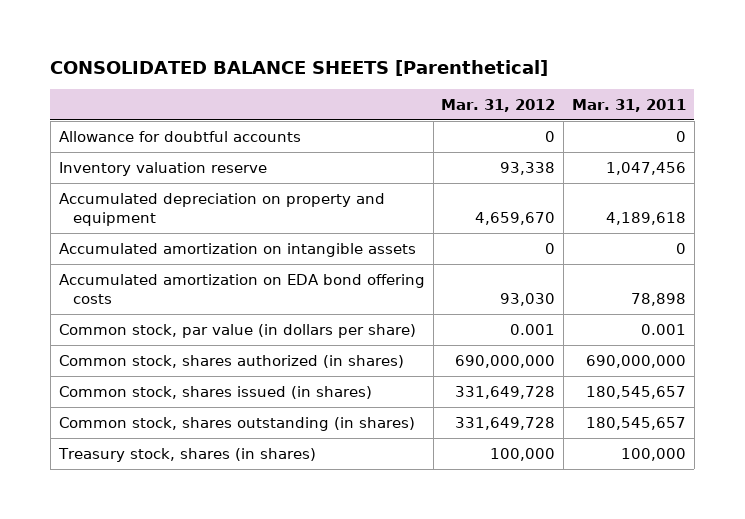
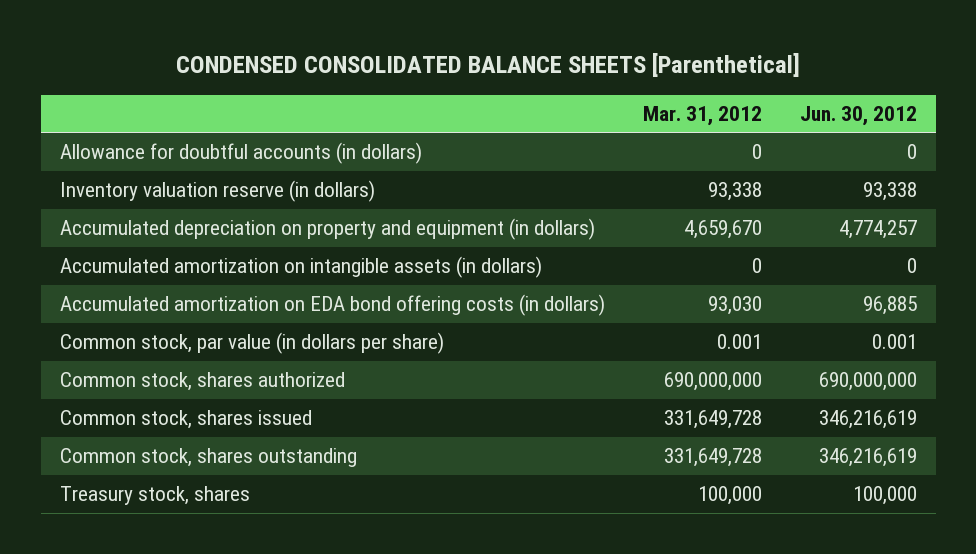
[50,59,549,76] CONSOLIDATED BALANCE SHEETS [Parenthetical] -> [176,53,801,78] CONDENSED CONSOLIDATED BALANCE SHEETS [Parenthetical]
[572,98,687,112] Mar. 31, 2011 -> none
none -> [799,105,917,126] Jun. 30, 2012
[58,130,301,142] Allowance for doubtful accounts -> [59,142,422,165] Allowance for doubtful accounts (in dollars)
[58,161,267,176] Inventory valuation reserve -> [59,180,375,203] Inventory valuation reserve (in dollars)
[58,192,385,227] Accumulated depreciation on property and equipment -> [59,218,595,241] Accumulated depreciation on property and equipment (in dollars)
[58,242,416,257] Accumulated amortization on intangible assets -> [59,256,542,279] Accumulated amortization on intangible assets (in dollars)
[58,273,425,305] Accumulated amortization on EDA bond offering costs -> [59,294,605,317] Accumulated amortization on EDA bond offering costs (in dollars)
[58,354,404,368] Common stock, shares authorized (in shares) -> [59,372,345,392] Common stock, shares authorized
[58,385,372,399] Common stock, shares issued (in shares) -> [59,410,312,430] Common stock, shares issued
[58,416,415,431] Common stock, shares outstanding (in shares) -> [59,448,357,468] Common stock, shares outstanding
[57,447,316,462] Treasury stock, shares (in shares) -> [59,486,250,506] Treasury stock, shares

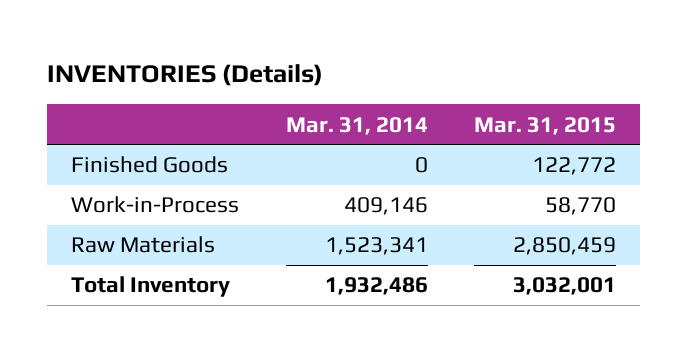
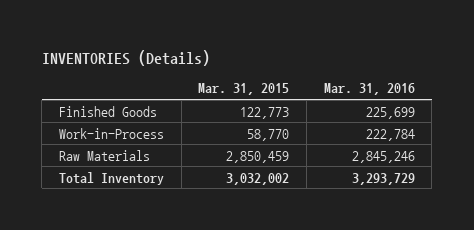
[285,116,428,135] Mar. 31, 2014 -> none
none -> [323,83,415,96] Mar. 31, 2016
[532,157,617,176] 122,772 -> [240,106,290,119] 122,773
[513,277,617,296] 3,032,001 -> [226,172,290,185] 3,032,002

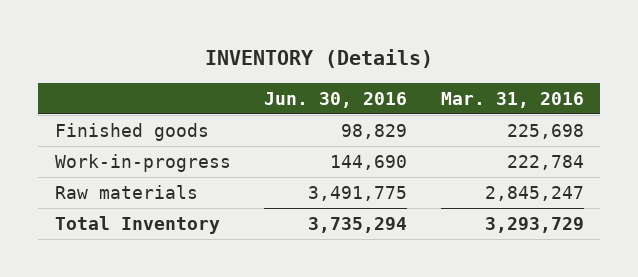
[41,50,210,67] INVENTORIES (Details) -> [205,49,434,69] INVENTORY (Details)
[198,83,290,96] Mar. 31, 2015 -> none
none -> [264,91,408,108] Jun. 30, 2016
[59,105,158,117] Finished Goods -> [54,123,209,142] Finished goods
[365,106,415,119] 225,699 -> [506,124,584,140] 225,698
[59,127,165,139] Work-in-Process -> [54,154,231,173] Work-in-progress
[59,149,151,161] Raw Materials -> [54,185,198,200] Raw materials
[351,150,415,163] 2,845,246 -> [484,186,584,202] 2,845,247

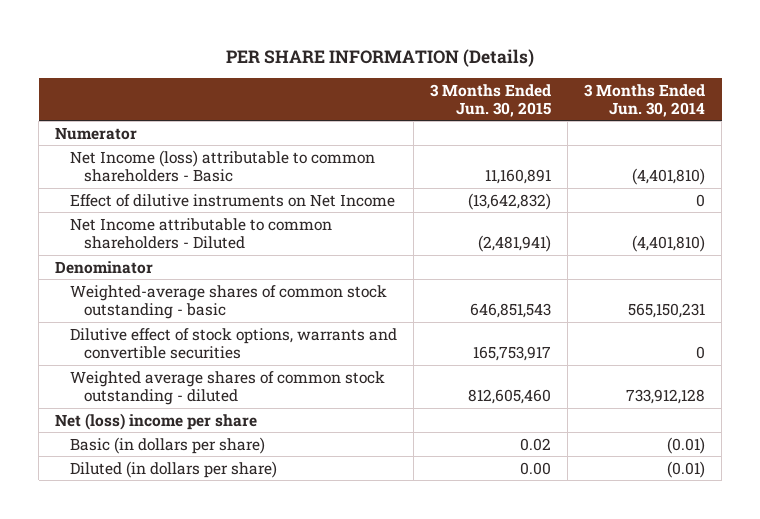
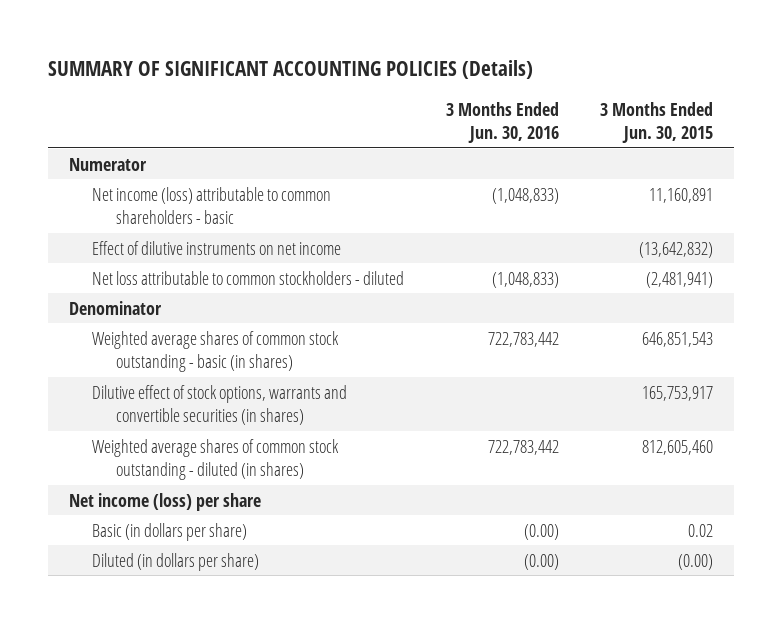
[226,48,535,67] PER SHARE INFORMATION (Details) -> [48,60,534,80] SUMMARY OF SIGNIFICANT ACCOUNTING POLICIES (Details)
[584,83,706,117] 3 Months Ended Jun. 30, 2014 -> none
none -> [445,101,559,143] 3 Months Ended Jun. 30, 2016
[69,149,375,182] Net Income (loss) attributable to common shareholders - Basic -> [92,186,332,224] Net income (loss) attributable to common shareholders - basic
[69,193,395,207] Effect of dilutive instruments on Net Income -> [92,240,342,255] Effect of dilutive instruments on net income
[69,217,332,249] Net Income attributable to common shareholders - Diluted -> [92,270,405,285] Net loss attributable to common stockholders - diluted
[69,284,387,319] Weighted-average shares of common stock outstanding - basic -> [92,330,340,372] Weighted average shares of common stock outstanding - basic (in shares)
[69,327,397,359] Dilutive effect of stock options, warrants and convertible securities -> [92,384,348,425] Dilutive effect of stock options, warrants and convertible securities (in shares)
[69,370,385,405] Weighted average shares of common stock outstanding - diluted -> [92,438,340,480] Weighted average shares of common stock outstanding - diluted (in shares)
[55,412,258,430] Net (loss) income per share -> [69,492,262,511] Net income (loss) per share
[519,461,551,475] 0.00 -> [678,553,714,570] (0.00)

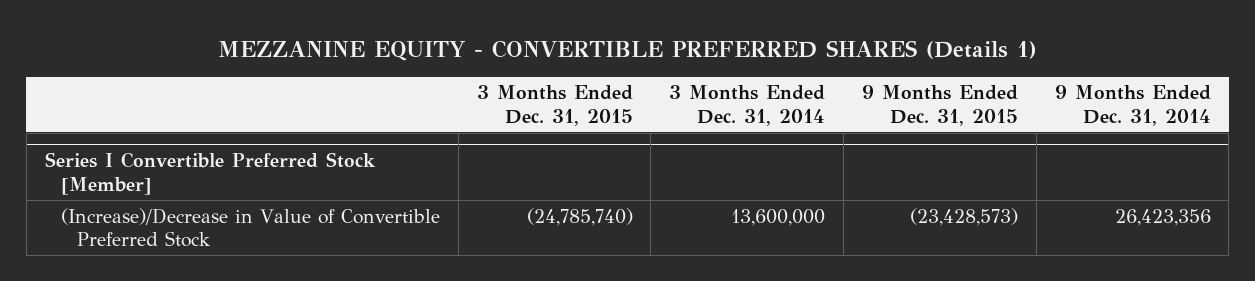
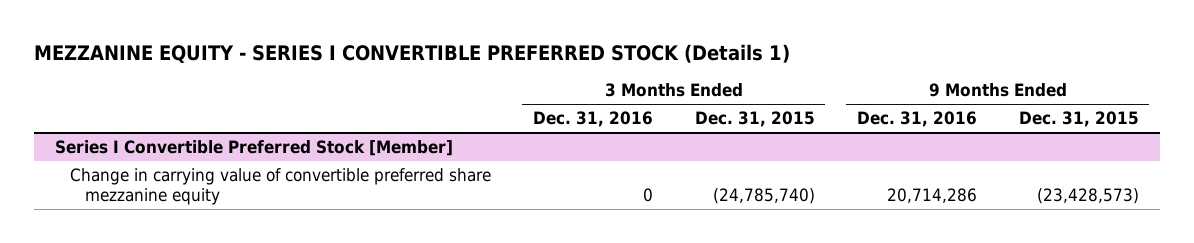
[217,39,1037,61] MEZZANINE EQUITY - CONVERTIBLE PREFERRED SHARES (Details 1) -> [33,43,790,63] MEZZANINE EQUITY - SERIES I CONVERTIBLE PREFERRED STOCK (Details 1)
[669,85,826,126] 3 Months Ended Dec. 31, 2014 -> none
[1054,85,1211,126] 9 Months Ended Dec. 31, 2014 -> none
none -> [532,111,653,128] Dec. 31, 2016
none -> [856,111,977,128] Dec. 31, 2016
[60,207,440,248] (Increase)/Decrease in Value of Convertible Preferred Stock -> [69,168,491,206] Change in carrying value of convertible preferred share mezzanine equity

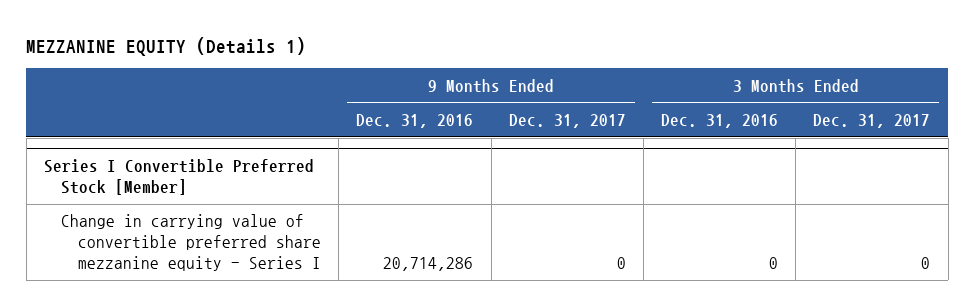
[33,43,790,63] MEZZANINE EQUITY - SERIES I CONVERTIBLE PREFERRED STOCK (Details 1) -> [26,36,307,56] MEZZANINE EQUITY (Details 1)
[694,111,815,128] Dec. 31, 2015 -> none
[1018,111,1139,128] Dec. 31, 2015 -> none
none -> [508,114,626,129] Dec. 31, 2017
none -> [813,114,931,129] Dec. 31, 2017
[69,168,491,206] Change in carrying value of convertible preferred share mezzanine equity -> [60,214,321,272] Change in carrying value of convertible preferred share mezzanine equity - Series I

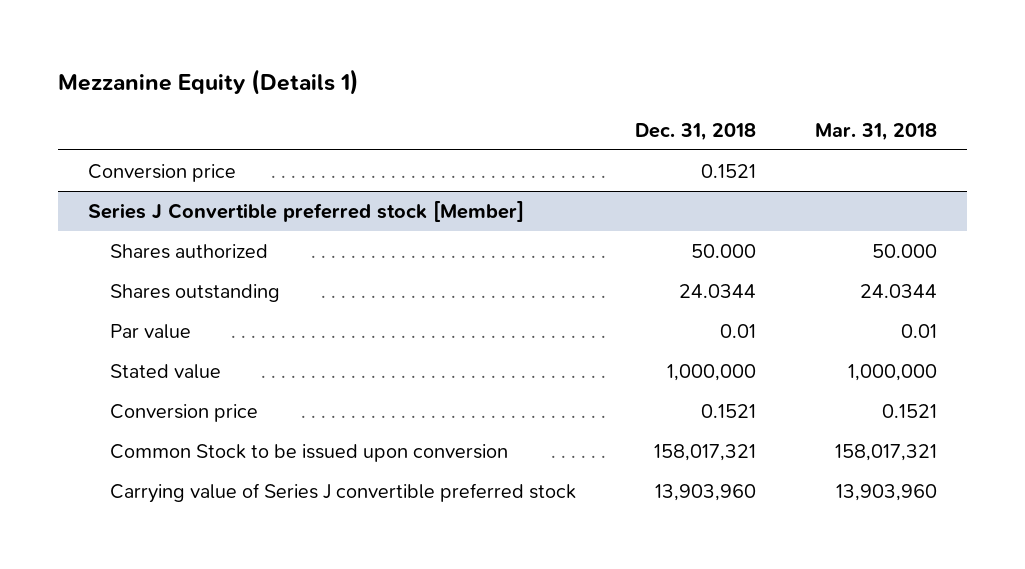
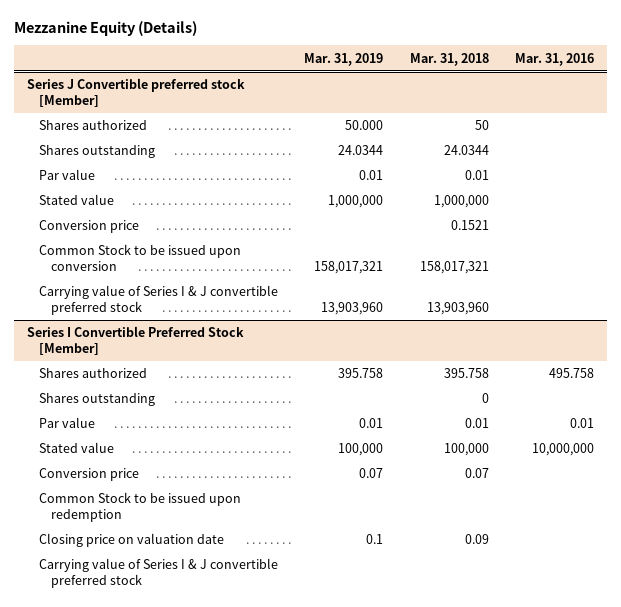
[58,68,360,95] Mezzanine Equity (Details 1) -> [13,20,197,36] Mezzanine Equity (Details)
[635,122,757,141] Dec. 31, 2018 -> none
none -> [304,52,384,66] Mar. 31, 2019
none -> [515,52,595,66] Mar. 31, 2016
[87,163,236,182] Conversion price -> none
[872,243,938,258] 50.000 -> [474,120,489,131] 50
[109,482,576,503] Carrying value of Series J convertible preferred stock -> [39,285,279,315] Carrying value of Series I & J convertible preferred stock
none -> [26,326,244,355] Series I Convertible Preferred Stock [Member]
none -> [39,368,148,379] Shares authorized
none -> [39,393,156,407] Shares outstanding
none -> [39,417,96,429] Par value
none -> [39,442,115,454] Stated value
none -> [39,468,140,482] Conversion price
none -> [39,492,242,522] Common Stock to be issued upon redemption
none -> [39,533,225,548] Closing price on valuation date
none -> [39,558,279,588] Carrying value of Series I & J convertible preferred stock

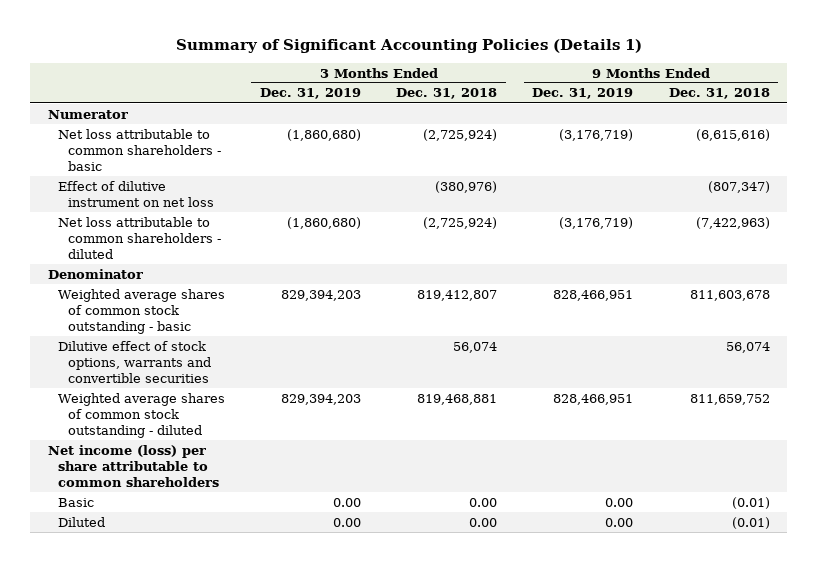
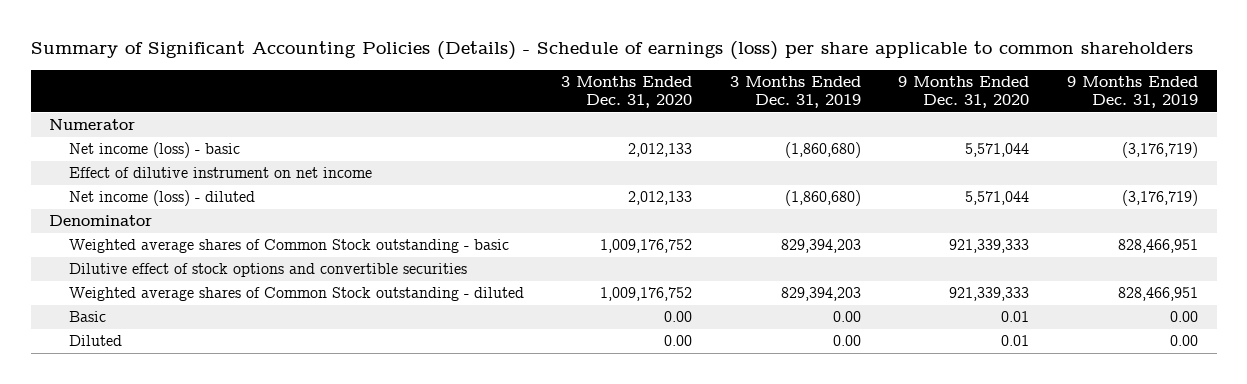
[175,39,642,54] Summary of Significant Accounting Policies (Details 1) -> [30,41,1193,61] Summary of Significant Accounting Policies (Details) - Schedule of earnings (loss) per share applicable to common shareholders
[396,88,498,100] Dec. 31, 2018 -> none
[668,88,770,100] Dec. 31, 2018 -> none
none -> [561,75,693,108] 3 Months Ended Dec. 31, 2020
none -> [898,75,1030,108] 9 Months Ended Dec. 31, 2020
[57,128,221,172] Net loss attributable to common shareholders - basic -> [68,142,240,159] Net income (loss) - basic
[57,180,214,207] Effect of dilutive instrument on net loss -> [68,167,372,179] Effect of dilutive instrument on net income
[57,216,221,260] Net loss attributable to common shareholders - diluted -> [68,190,255,207] Net income (loss) - diluted
[47,444,219,488] Net income (loss) per share attributable to common shareholders -> none
[57,288,225,335] Weighted average shares of common stock outstanding - basic -> [68,239,509,254] Weighted average shares of Common Stock outstanding - basic
[57,340,211,384] Dilutive effect of stock options, warrants and convertible securities -> [68,263,467,278] Dilutive effect of stock options and convertible securities
[57,392,225,439] Weighted average shares of common stock outstanding - diluted -> [68,287,524,302] Weighted average shares of Common Stock outstanding - diluted

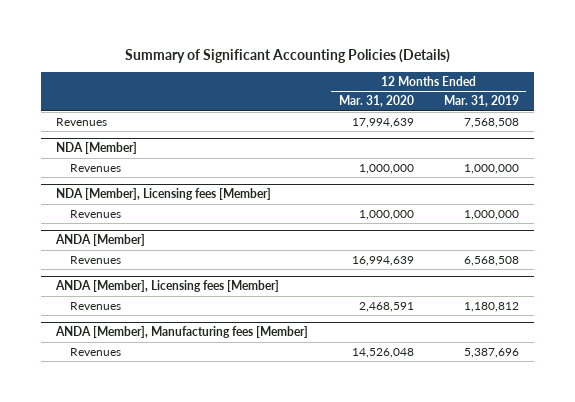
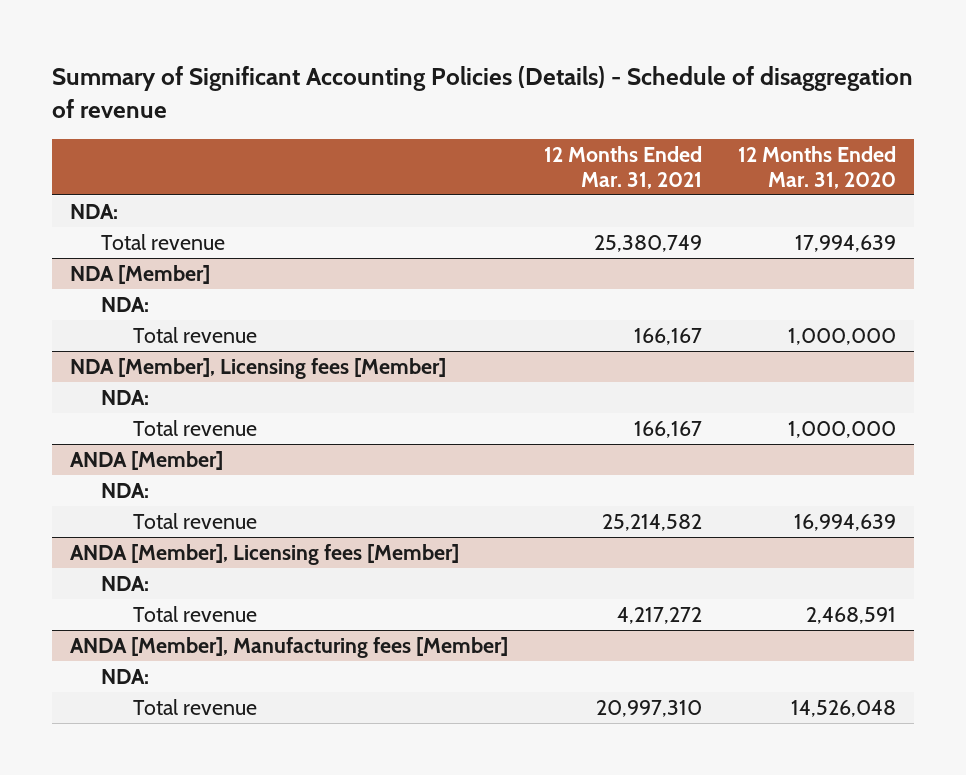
[124,48,450,63] Summary of Significant Accounting Policies (Details) -> [51,65,913,118] Summary of Significant Accounting Policies (Details) - Schedule of disaggregation of revenue
[443,95,519,108] Mar. 31, 2019 -> none
none -> [543,145,702,189] 12 Months Ended Mar. 31, 2021
none -> [69,203,118,219] NDA:
[56,117,108,126] Revenues -> [101,233,226,250] Total revenue
none -> [101,296,150,312] NDA:
[69,163,121,172] Revenues -> [132,326,257,343] Total revenue
none -> [101,389,150,405] NDA:
[69,209,121,218] Revenues -> [132,419,257,436] Total revenue
none -> [101,482,150,498] NDA:
[69,255,121,264] Revenues -> [132,512,257,529] Total revenue
none -> [101,575,150,591] NDA:
[69,301,121,310] Revenues -> [132,605,257,622] Total revenue
none -> [101,668,150,684] NDA:
[69,347,121,356] Revenues -> [132,698,257,715] Total revenue

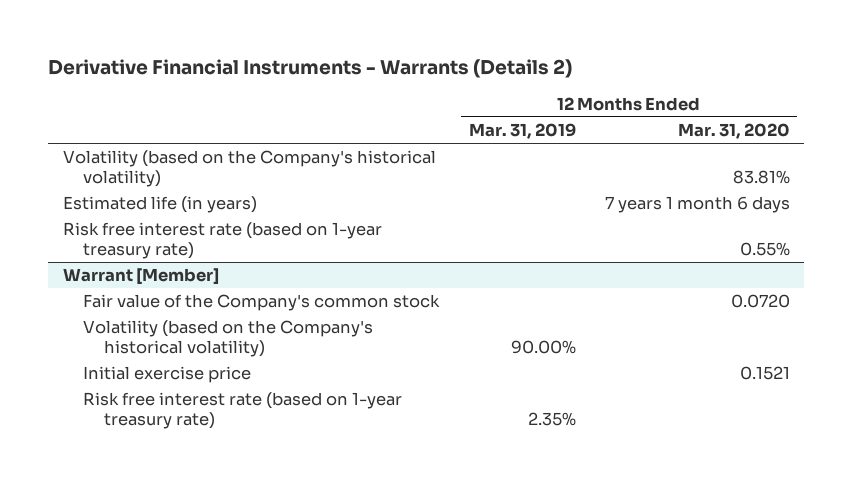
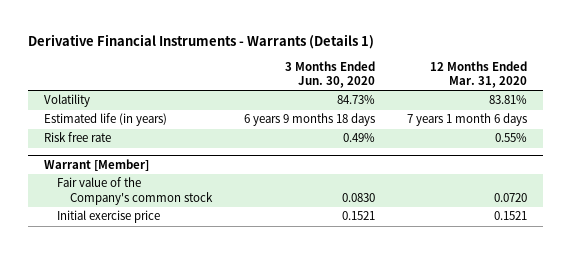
[48,59,573,79] Derivative Financial Instruments - Warrants (Details 2) -> [28,34,375,50] Derivative Financial Instruments - Warrants (Details 1)
[468,123,576,140] Mar. 31, 2019 -> none
none -> [285,60,376,89] 3 Months Ended Jun. 30, 2020
[62,150,436,188] Volatility (based on the Company's historical volatility) -> [44,94,91,108] Volatility
[62,222,382,260] Risk free interest rate (based on 1-year treasury rate) -> [44,132,112,143] Risk free rate
[83,320,374,358] Volatility (based on the Company's historical volatility) -> none
[83,392,403,430] Risk free interest rate (based on 1-year treasury rate) -> none

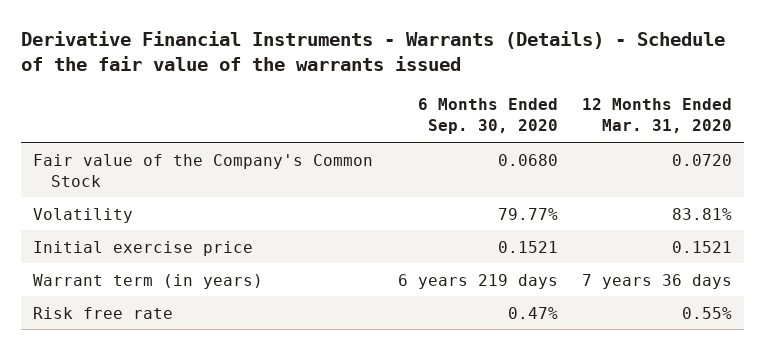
[28,34,375,50] Derivative Financial Instruments - Warrants (Details 1) -> [21,31,726,72] Derivative Financial Instruments - Warrants (Details) - Schedule of the fair value of the warrants issued
[285,60,376,89] 3 Months Ended Jun. 30, 2020 -> none
none -> [417,98,558,135] 6 Months Ended Sep. 30, 2020
none -> [33,153,374,187] Fair value of the Company's Common Stock
[44,113,168,127] Estimated life (in years) -> none
[44,158,150,171] Warrant [Member] -> none
[57,177,214,205] Fair value of the Company's common stock -> none
none -> [33,273,264,289] Warrant term (in years)
[44,132,112,143] Risk free rate -> [33,306,174,319] Risk free rate

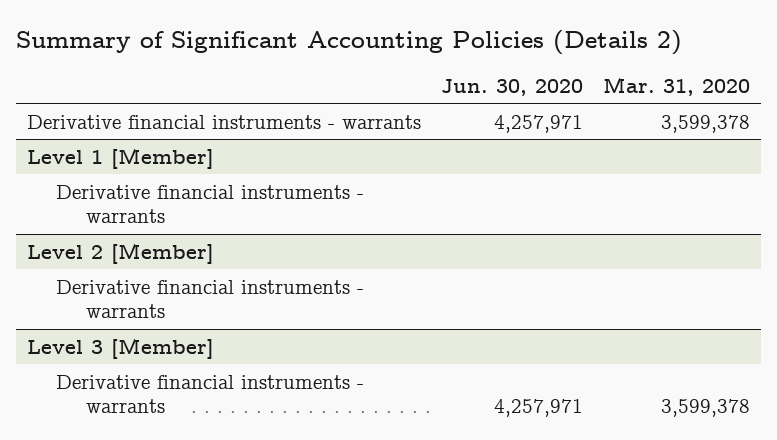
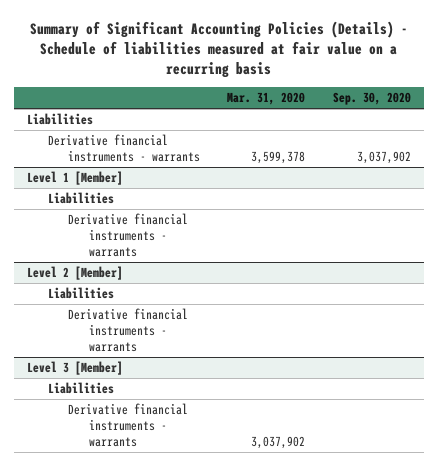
[16,29,683,55] Summary of Significant Accounting Policies (Details 2) -> [30,20,409,79] Summary of Significant Accounting Policies (Details) - Schedule of liabilities measured at fair value on a recurring basis
[440,78,583,96] Jun. 30, 2020 -> none
none -> [332,92,411,106] Sep. 30, 2020
none -> [27,112,94,125] Liabilities
none -> [47,191,114,204] Liabilities
none -> [47,286,114,299] Liabilities
none -> [47,381,114,394] Liabilities
[661,399,751,418] 3,599,378 -> [251,435,306,449] 3,037,902

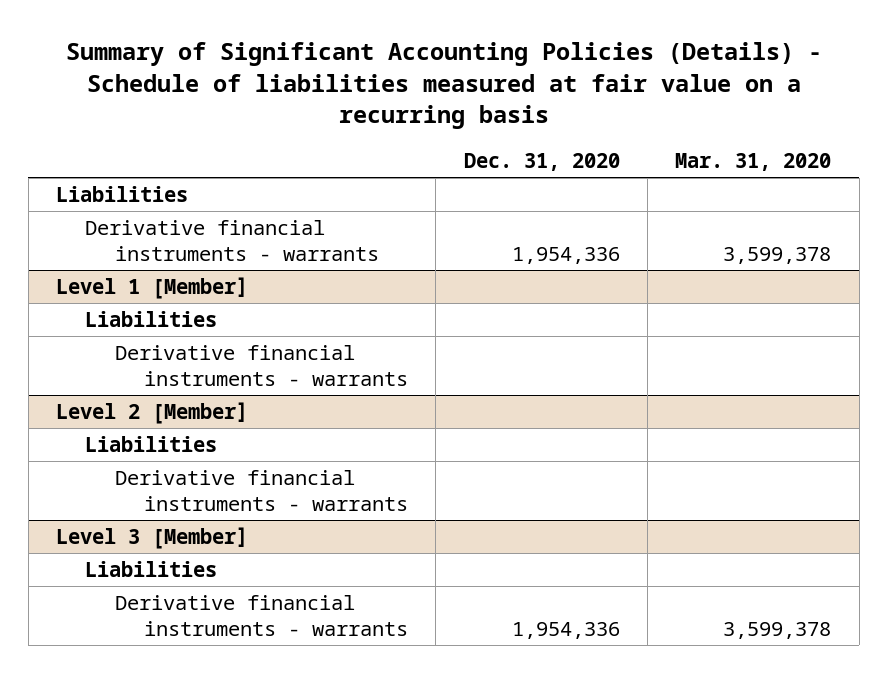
[332,92,411,106] Sep. 30, 2020 -> none
none -> [463,152,620,171] Dec. 31, 2020
[251,435,306,449] 3,037,902 -> [723,621,832,639] 3,599,378

